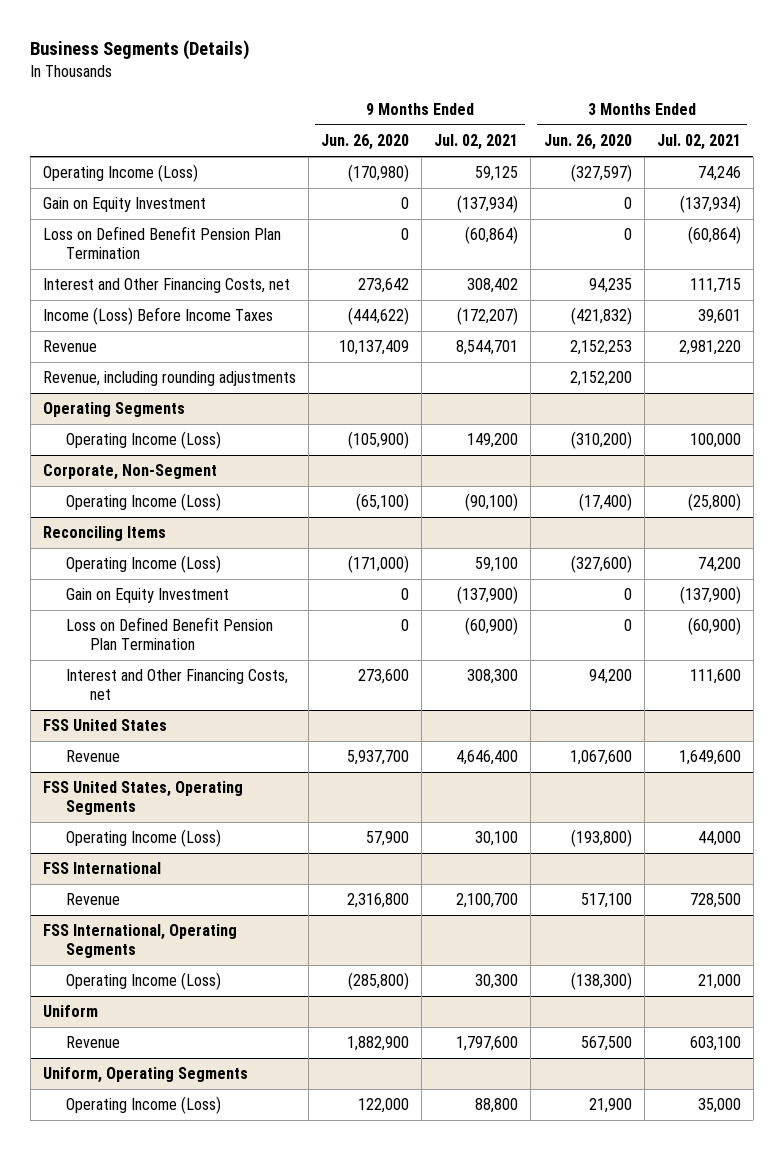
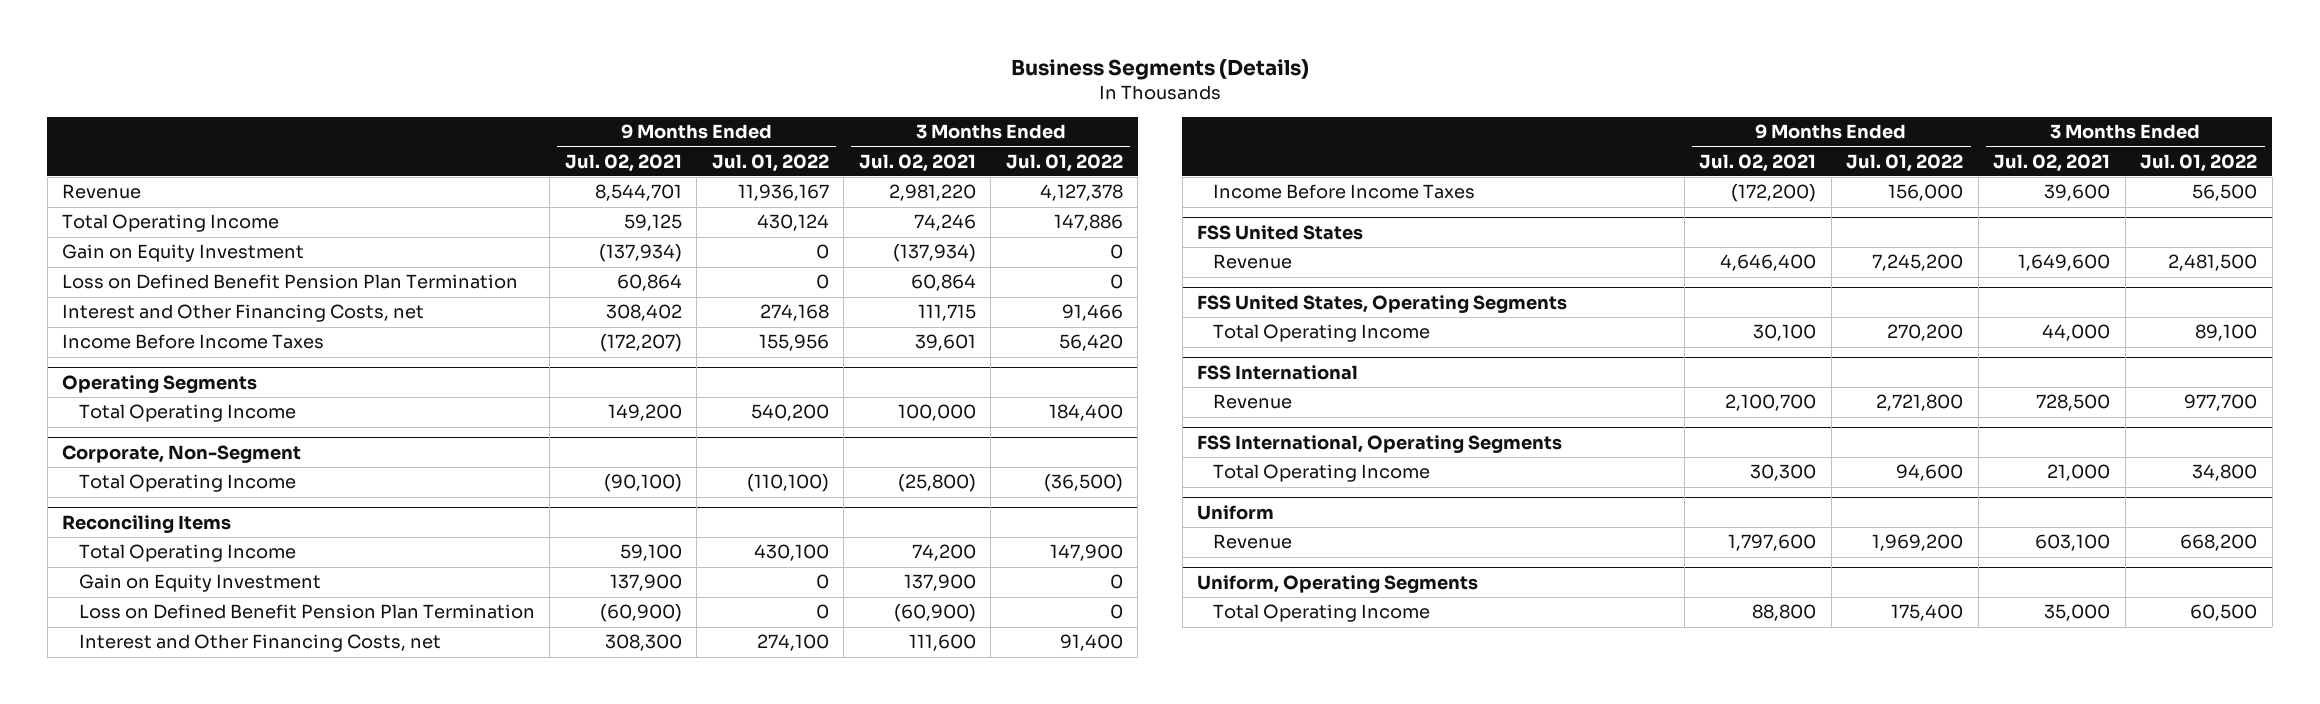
[321,134,410,151] Jun. 26, 2020 -> none
[543,134,632,151] Jun. 26, 2020 -> none
none -> [711,153,829,172] Jul. 01, 2022
none -> [1005,153,1123,172] Jul. 01, 2022
[42,340,97,353] Revenue -> [62,184,142,200] Revenue
[42,164,198,183] Operating Income (Loss) -> [62,214,280,233] Total Operating Income
[465,226,519,245] (60,864) -> [616,274,682,292] 60,864
[687,226,741,245] (60,864) -> [910,274,976,292] 60,864
[42,371,296,387] Revenue, including rounding adjustments -> none
[42,307,273,326] Income (Loss) Before Income Taxes -> [62,334,325,350] Income Before Income Taxes
[66,431,222,450] Operating Income (Loss) -> [78,404,296,423] Total Operating Income
[66,493,222,512] Operating Income (Loss) -> [78,474,296,493] Total Operating Income
[66,555,222,574] Operating Income (Loss) -> [78,544,296,563] Total Operating Income
[457,586,519,605] (137,900) -> [609,574,682,592] 137,900
[679,586,741,605] (137,900) -> [903,574,976,592] 137,900
none -> [1213,184,1476,200] Income Before Income Taxes
[66,829,222,848] Operating Income (Loss) -> [1213,324,1431,343] Total Operating Income
[66,972,222,991] Operating Income (Loss) -> [1213,464,1431,483] Total Operating Income
[66,1096,222,1115] Operating Income (Loss) -> [1213,604,1431,623] Total Operating Income

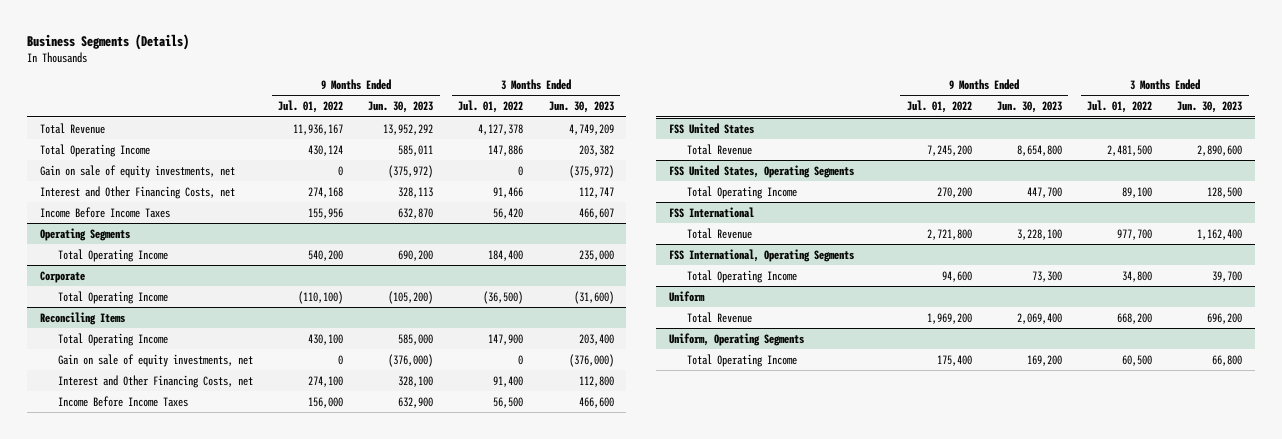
[564,153,682,172] Jul. 02, 2021 -> none
[858,153,976,172] Jul. 02, 2021 -> none
none -> [368,101,434,114] Jun. 30, 2023
none -> [548,101,614,114] Jun. 30, 2023
[62,184,142,200] Revenue -> [39,122,105,134] Total Revenue
[62,274,519,290] Loss on Defined Benefit Pension Plan Termination -> none
[62,244,305,263] Gain on Equity Investment -> [39,164,235,178] Gain on sale of equity investments, net
[62,445,302,464] Corporate, Non-Segment -> [39,270,85,283] Corporate
[78,604,535,620] Loss on Defined Benefit Pension Plan Termination -> none
[78,574,321,593] Gain on Equity Investment -> [57,353,253,367] Gain on sale of equity investments, net
[1213,254,1293,270] Revenue -> [686,143,752,155] Total Revenue
[1213,394,1293,410] Revenue -> [686,227,752,239] Total Revenue
[1213,534,1293,550] Revenue -> [686,311,752,323] Total Revenue

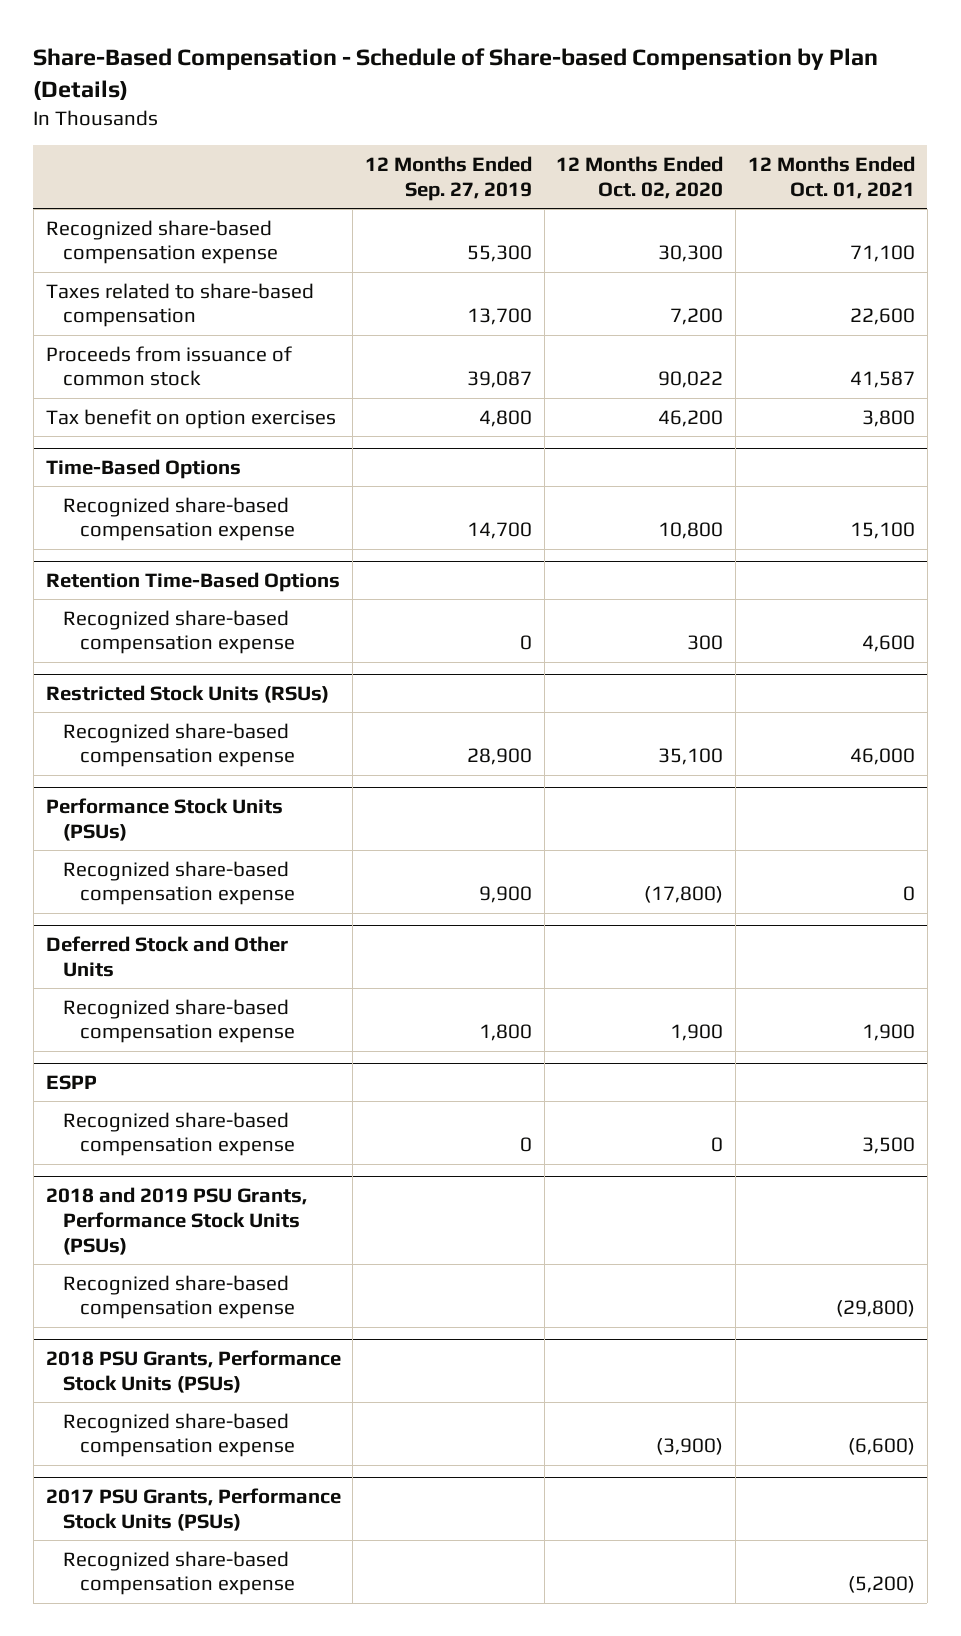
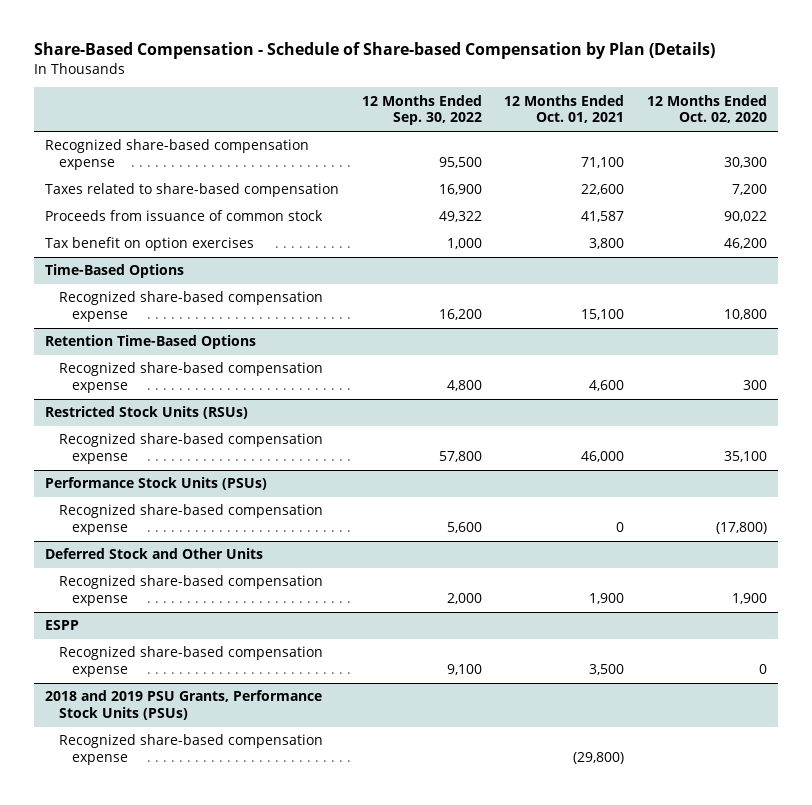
[365,155,533,201] 12 Months Ended Sep. 27, 2019 -> none
none -> [361,94,482,126] 12 Months Ended Sep. 30, 2022
[45,1350,341,1393] 2018 PSU Grants, Performance Stock Units (PSUs) -> none
[62,1412,295,1458] Recognized share-based compensation expense -> none
[45,1488,341,1531] 2017 PSU Grants, Performance Stock Units (PSUs) -> none
[62,1550,295,1596] Recognized share-based compensation expense -> none

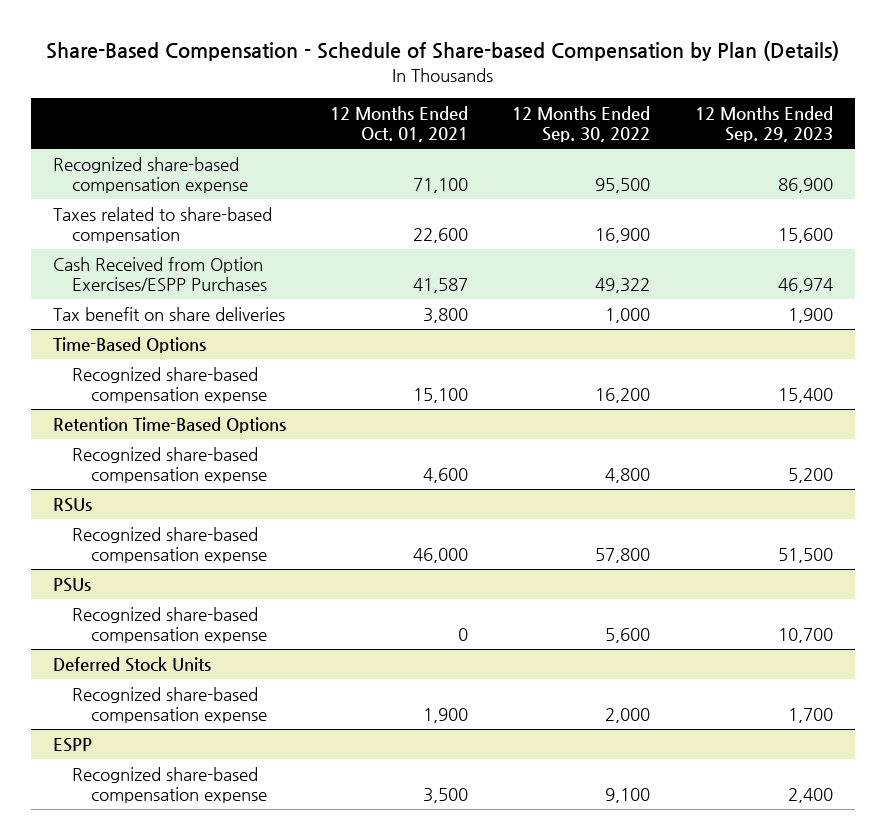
[646,94,767,124] 12 Months Ended Oct. 02, 2020 -> none
none -> [694,105,833,143] 12 Months Ended Sep. 29, 2023
[45,210,324,222] Proceeds from issuance of common stock -> [52,256,267,292] Cash Received from Option Exercises/ESPP Purchases
[45,237,255,252] Tax benefit on option exercises -> [52,306,285,321] Tax benefit on share deliveries
[45,406,249,420] Restricted Stock Units (RSUs) -> [52,497,92,512] RSUs
[45,477,268,491] Performance Stock Units (PSUs) -> [52,577,91,592] PSUs
[45,548,264,560] Deferred Stock and Other Units -> [52,656,211,672] Deferred Stock Units
[45,690,323,721] 2018 and 2019 PSU Grants, Performance Stock Units (PSUs) -> none
[58,734,323,766] Recognized share-based compensation expense -> none

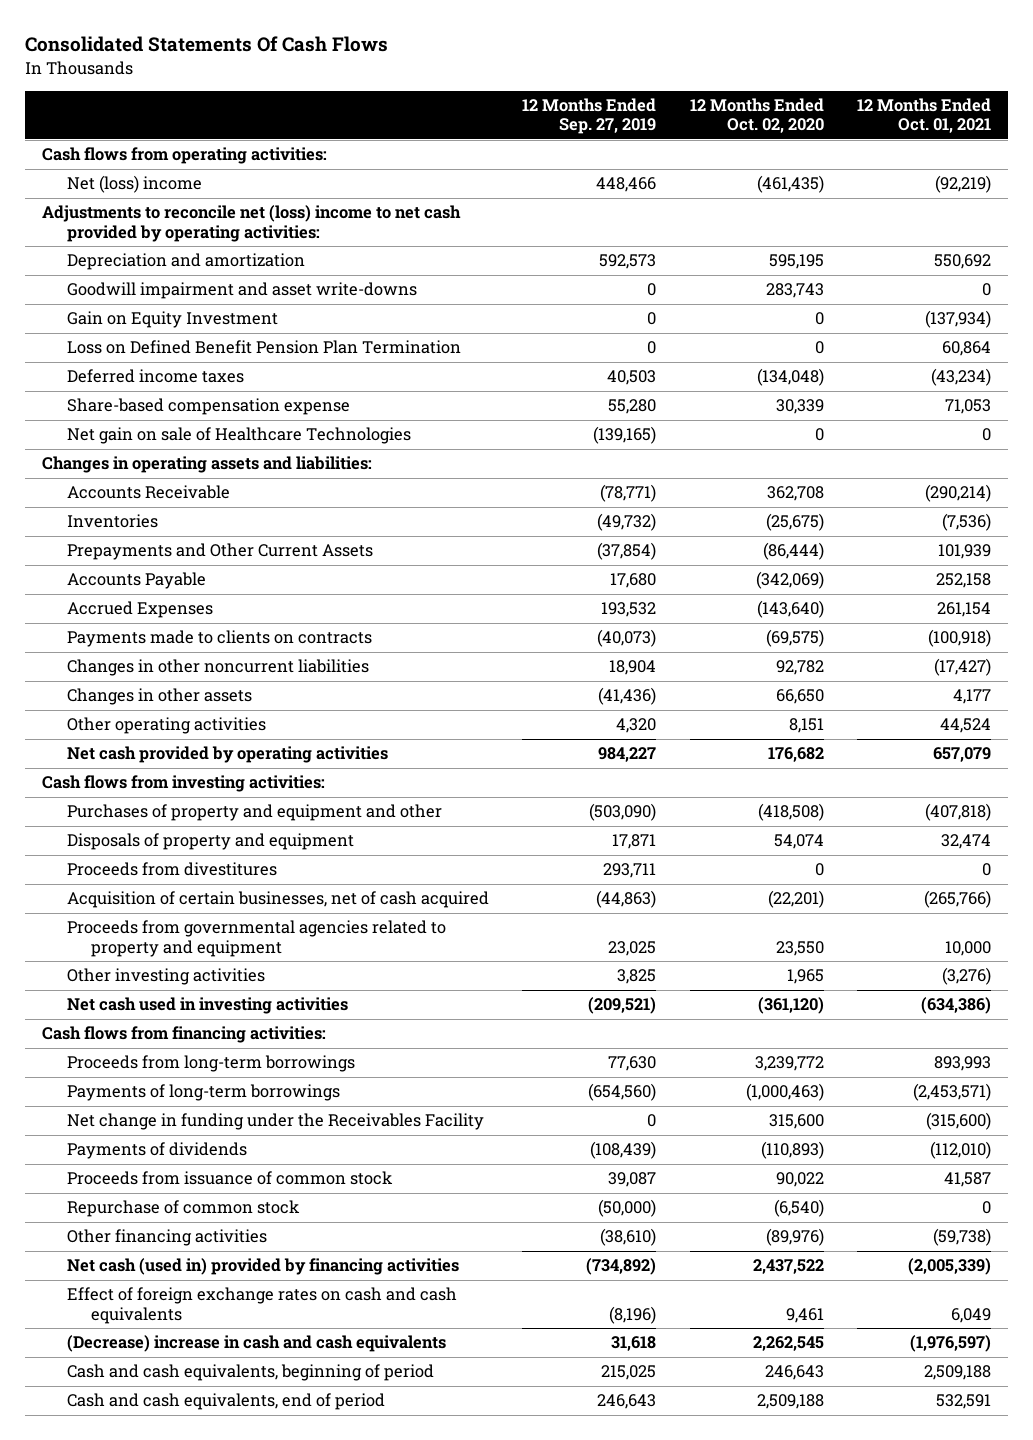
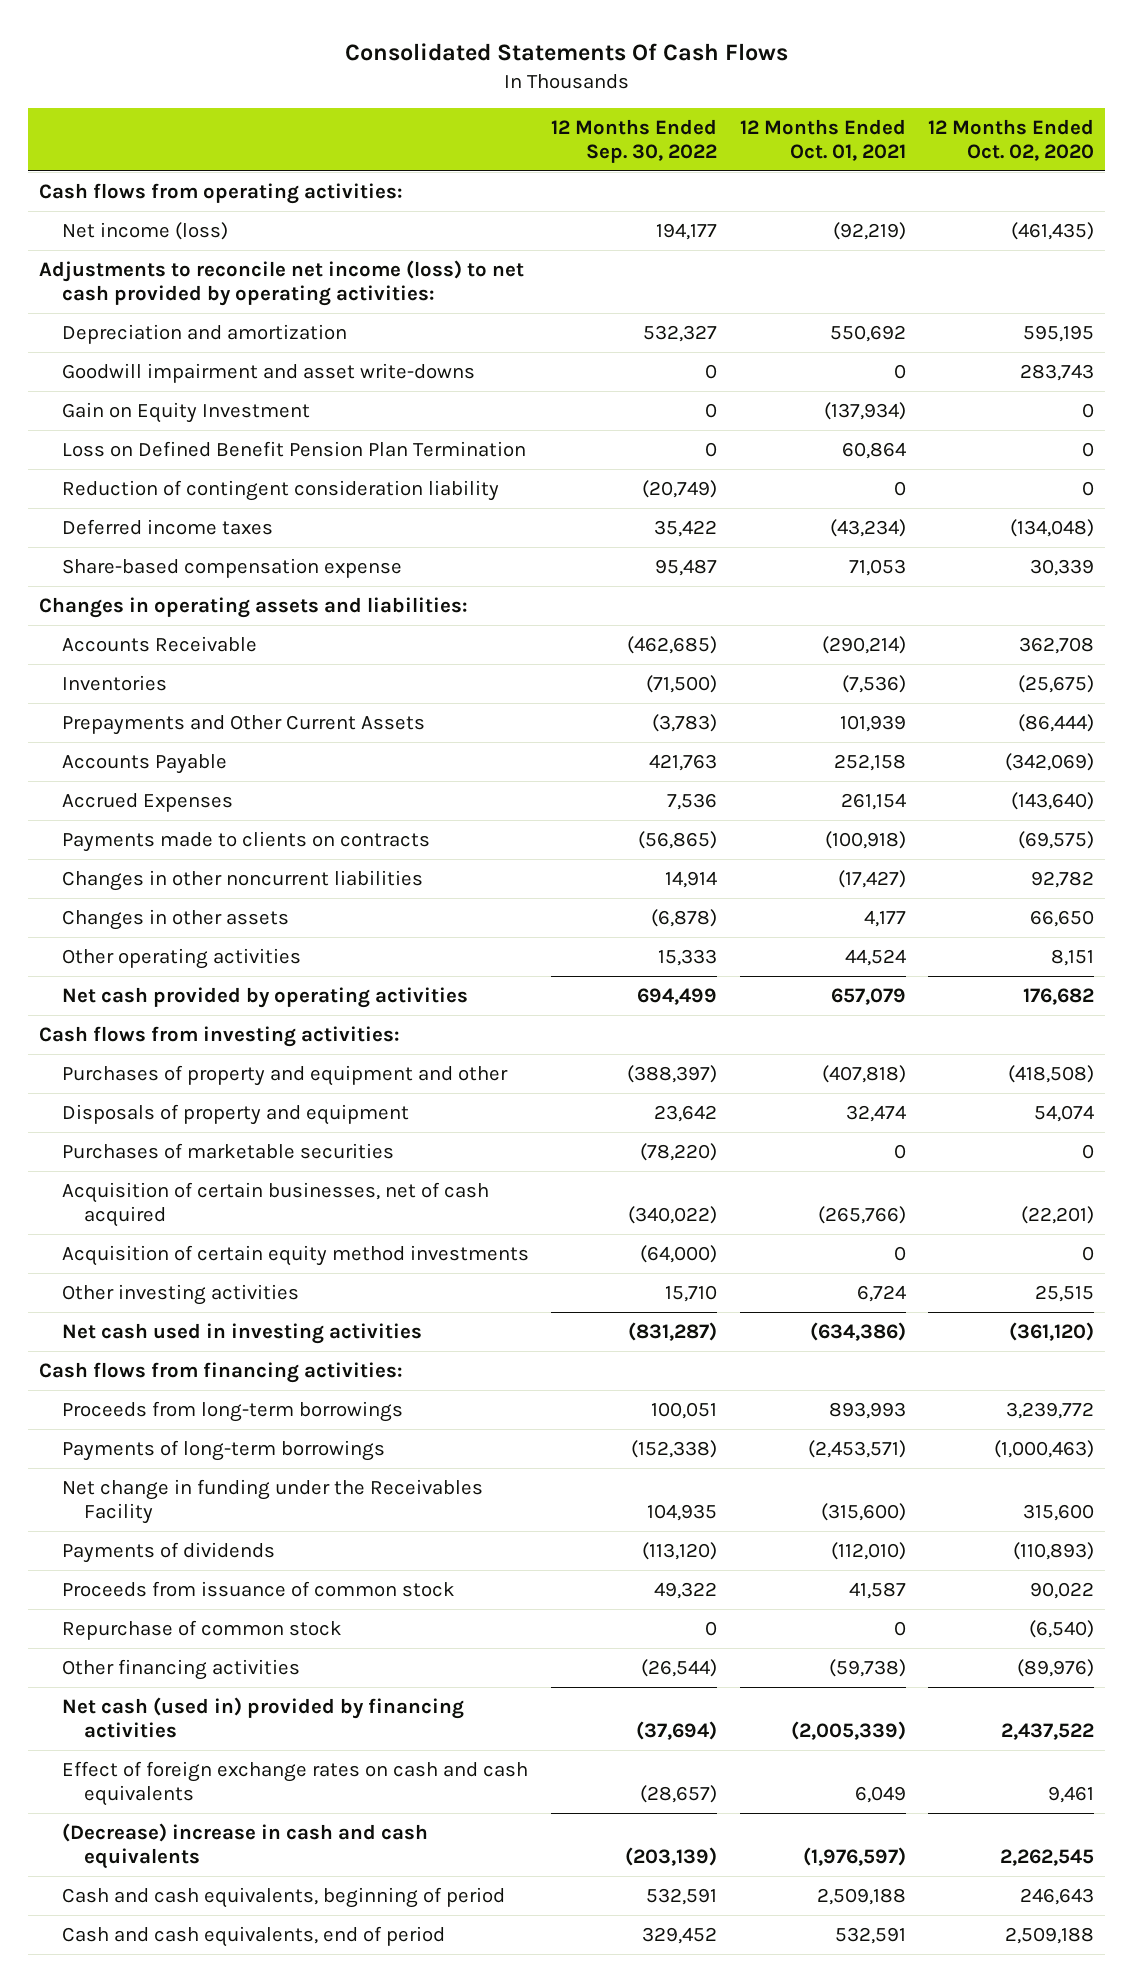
[522,97,657,135] 12 Months Ended Sep. 27, 2019 -> none
none -> [551,118,718,163] 12 Months Ended Sep. 30, 2022
[66,175,202,194] Net (loss) income -> [61,221,228,240] Net income (loss)
[42,205,462,242] Adjustments to reconcile net (loss) income to net cash provided by operating activities: -> [39,259,525,306] Adjustments to reconcile net income (loss) to net cash provided by operating activities:
none -> [61,479,499,501] Reduction of contingent consideration liability
[66,427,411,445] Net gain on sale of Healthcare Technologies -> none
[66,862,277,877] Proceeds from divestitures -> none
none -> [61,1142,394,1159] Purchases of marketable securities
[66,920,446,957] Proceeds from governmental agencies related to property and equipment -> none
none -> [61,1244,529,1266] Acquisition of certain equity method investments
[786,969,824,985] 1,965 -> [1035,1284,1095,1302] 25,515
[942,967,992,986] (3,276) -> [856,1284,906,1302] 6,724

